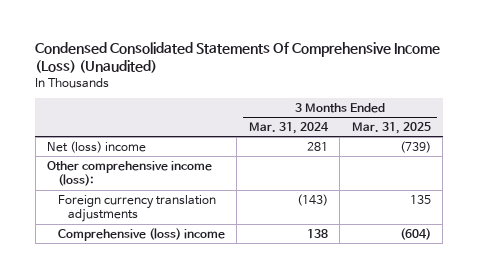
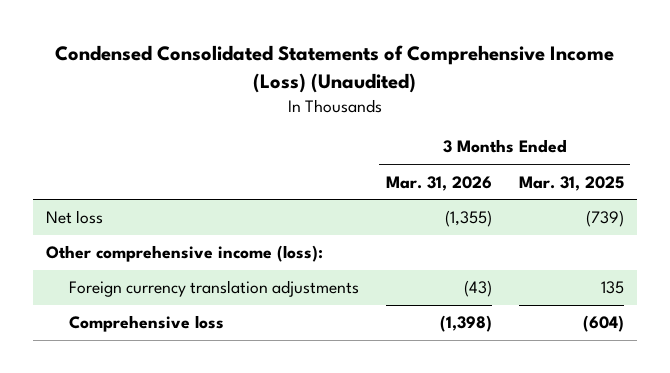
[35,42,441,74] Condensed Consolidated Statements Of Comprehensive Income (Loss) (Unaudited) -> [55,45,615,93] Condensed Consolidated Statements of Comprehensive Income (Loss) (Unaudited)
[248,121,329,134] Mar. 31, 2024 -> none
none -> [385,175,492,191] Mar. 31, 2026
[47,140,147,153] Net (loss) income -> [46,210,104,225] Net loss
[57,227,225,241] Comprehensive (loss) income -> [68,315,224,333] Comprehensive loss

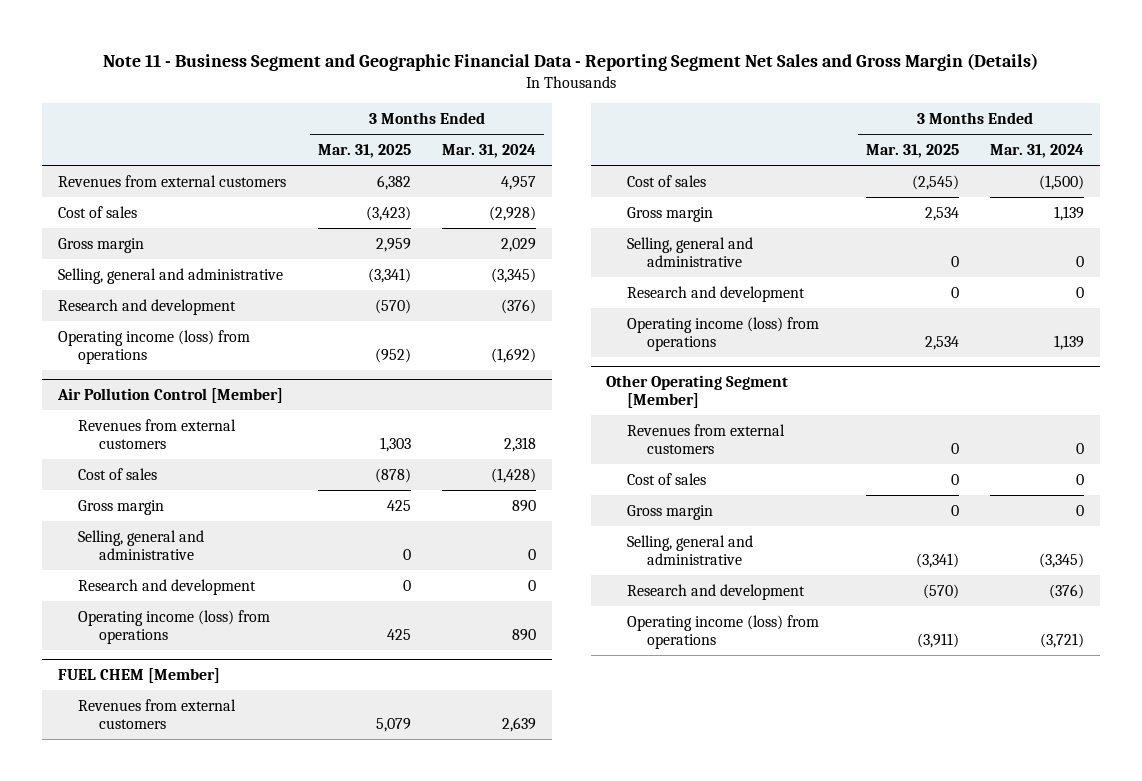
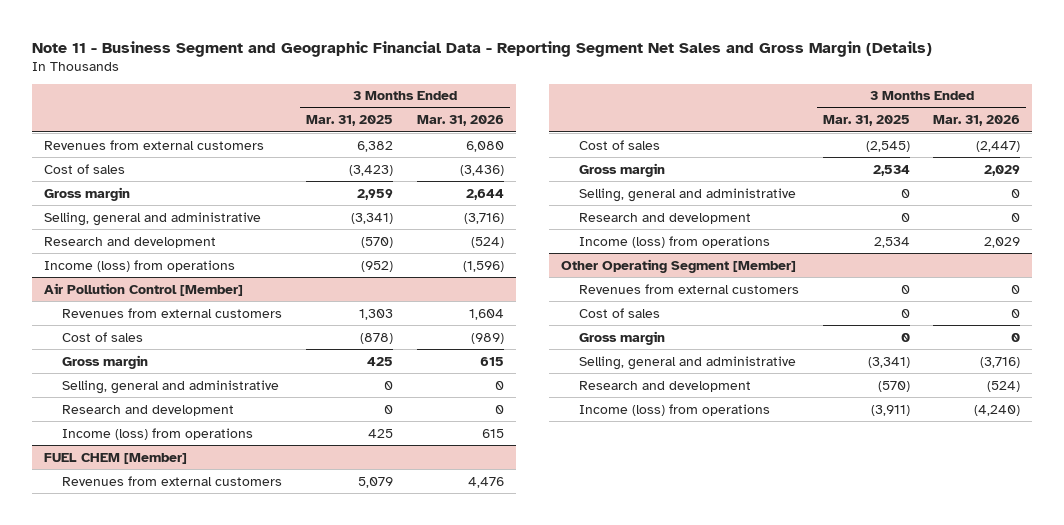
[441,143,536,158] Mar. 31, 2024 -> none
none -> [416,115,504,127] Mar. 31, 2026
[58,329,251,365] Operating income (loss) from operations -> [43,259,235,272] Income (loss) from operations
[78,609,271,645] Operating income (loss) from operations -> [62,427,254,440] Income (loss) from operations
[626,316,819,352] Operating income (loss) from operations -> [578,235,770,248] Income (loss) from operations
[626,614,819,650] Operating income (loss) from operations -> [578,403,770,416] Income (loss) from operations

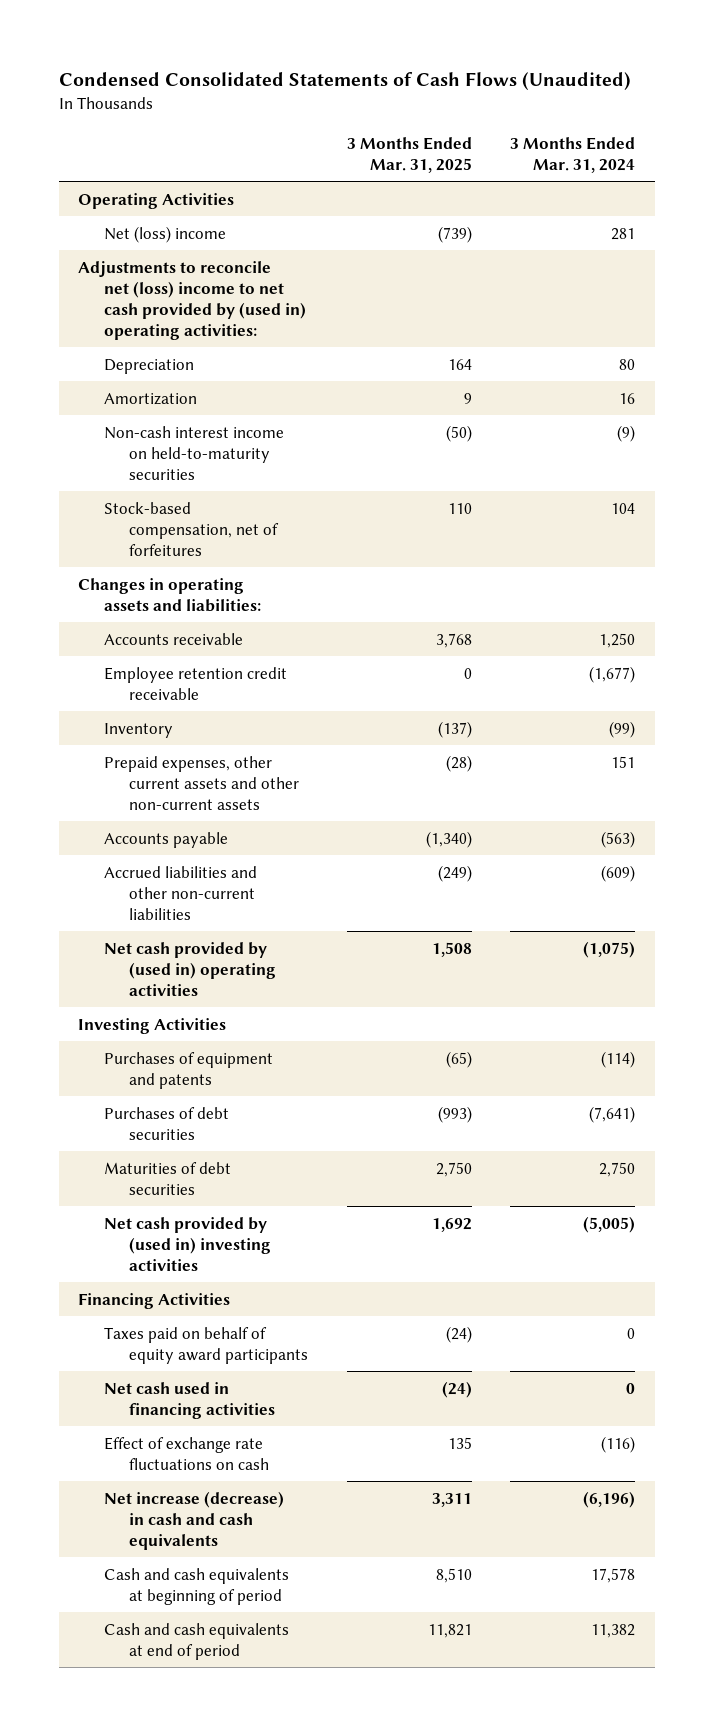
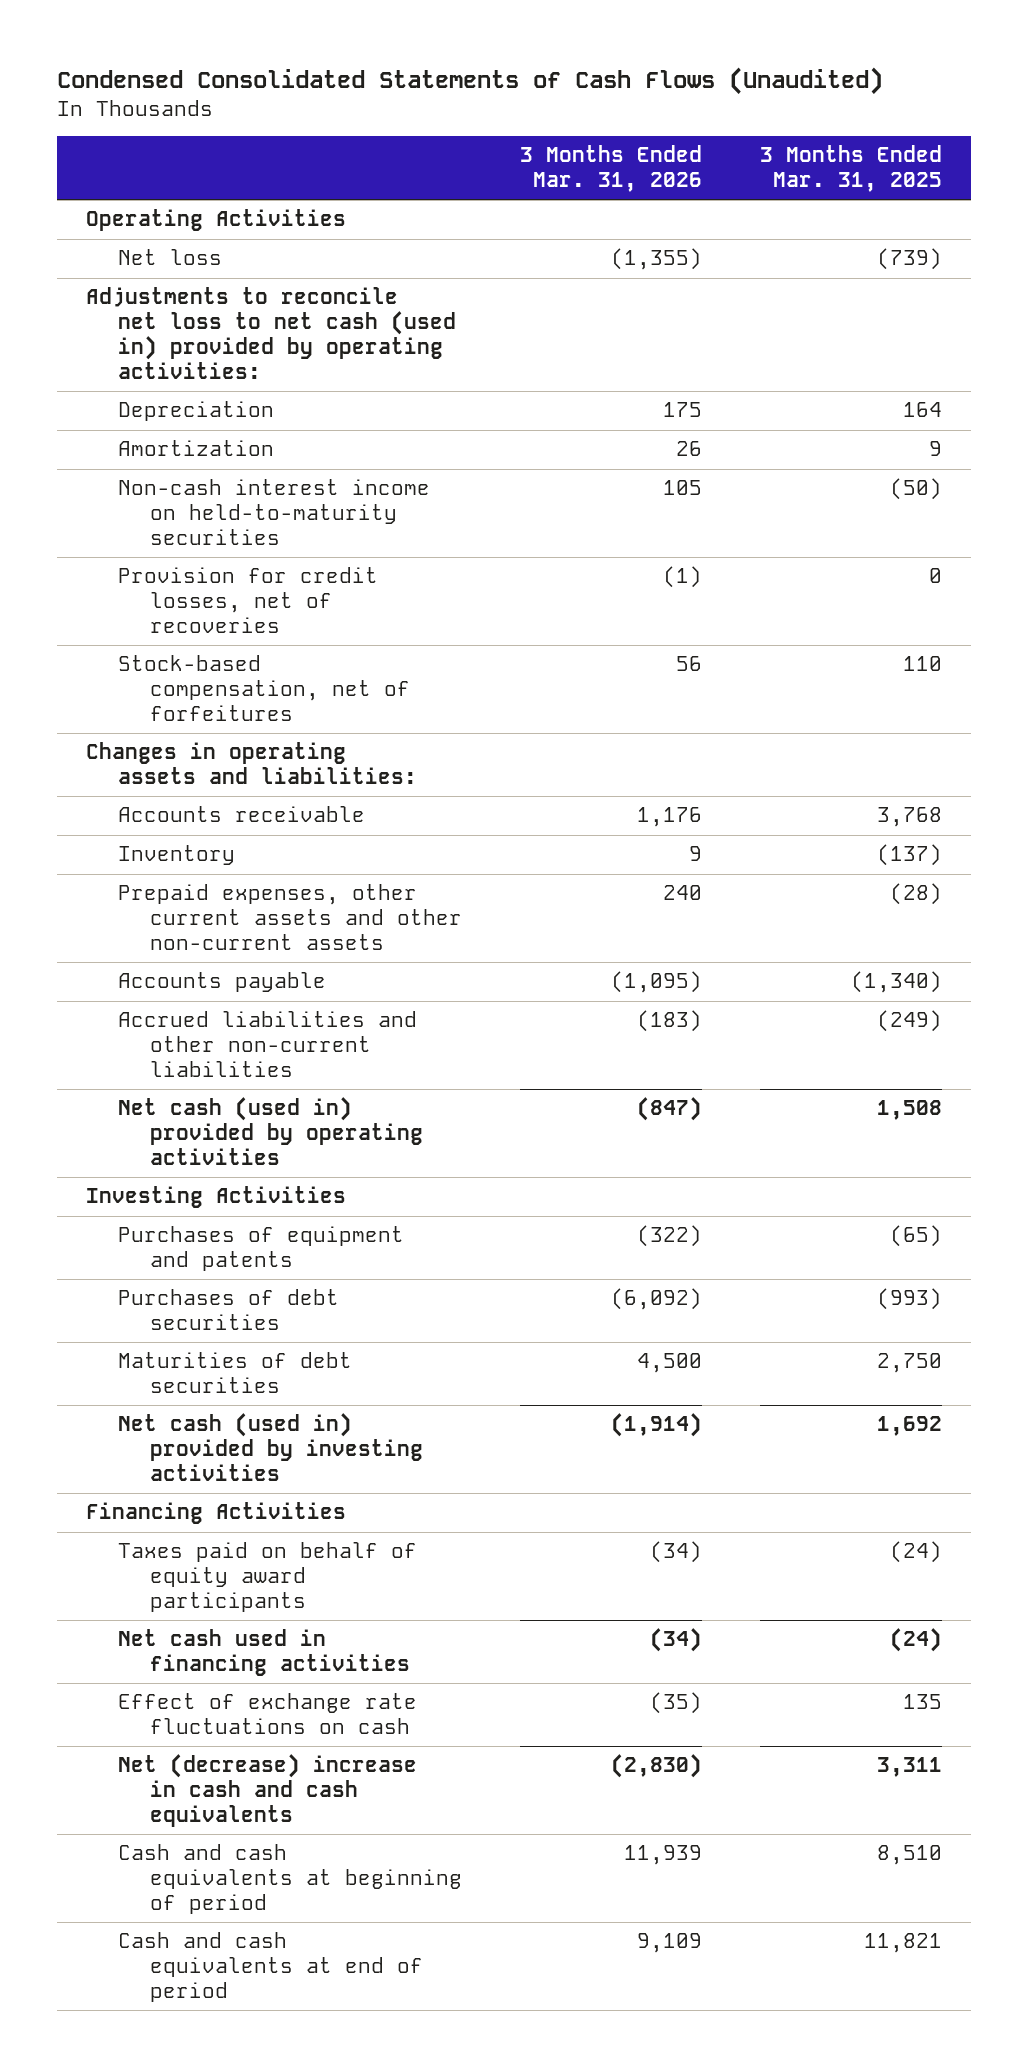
[510,136,636,173] 3 Months Ended Mar. 31, 2024 -> none
none -> [520,145,703,193] 3 Months Ended Mar. 31, 2026
[103,225,226,243] Net (loss) income -> [117,249,222,266] Net loss
[78,260,306,340] Adjustments to reconcile net (loss) income to net cash provided by (used in) operating activities: -> [85,287,456,379] Adjustments to reconcile net loss to net cash (used in) provided by operating activities:
none -> [117,567,378,633] Provision for credit losses, net of recoveries
[103,666,287,700] Employee retention credit receivable -> none
[103,941,277,996] Net cash provided by (used in) operating activities -> [117,1097,424,1165] Net cash (used in) provided by operating activities
[103,1216,272,1271] Net cash provided by (used in) investing activities -> [117,1413,424,1481] Net cash (used in) provided by investing activities
[103,1490,284,1550] Net increase (decrease) in cash and cash equivalents -> [117,1754,417,1827] Net (decrease) increase in cash and cash equivalents

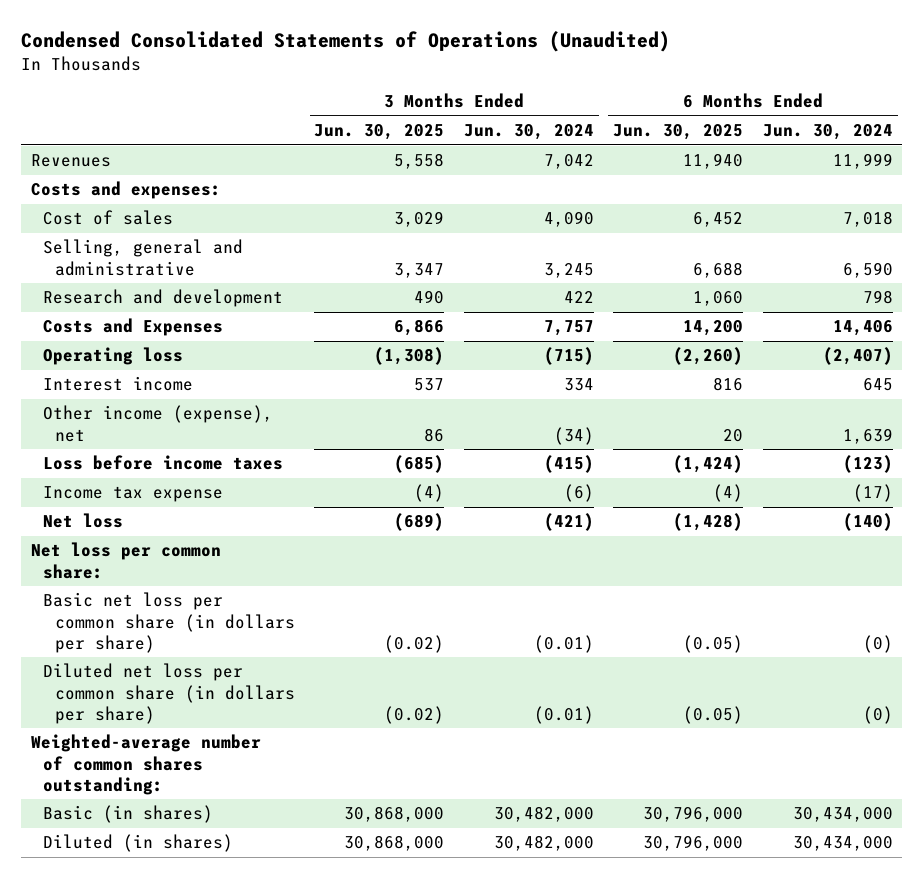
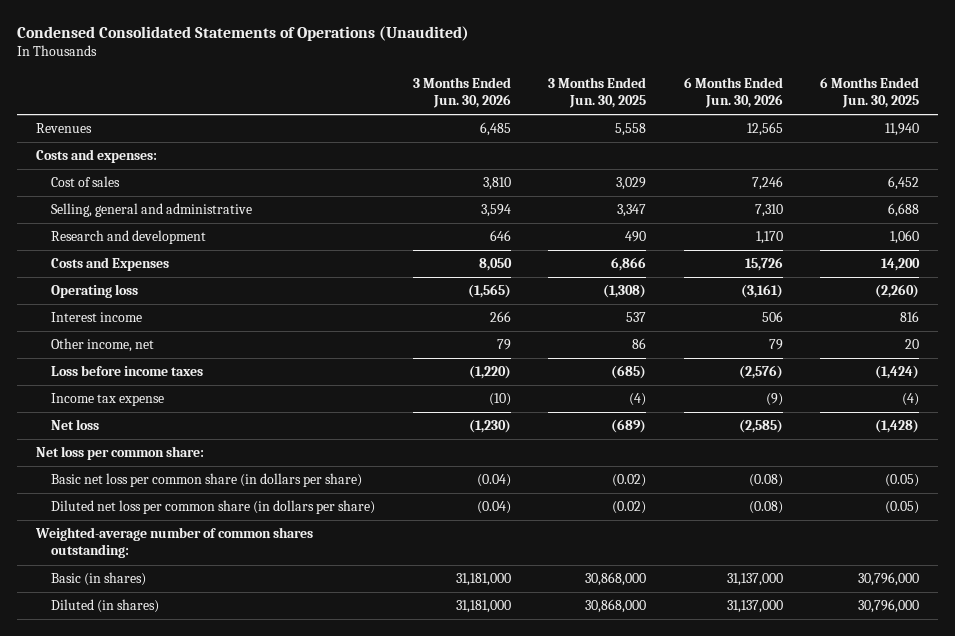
[463,124,594,141] Jun. 30, 2024 -> none
[762,124,893,141] Jun. 30, 2024 -> none
none -> [412,77,511,109] 3 Months Ended Jun. 30, 2026
none -> [683,77,783,109] 6 Months Ended Jun. 30, 2026
[43,405,274,442] Other income (expense), net -> [51,338,155,353] Other income, net

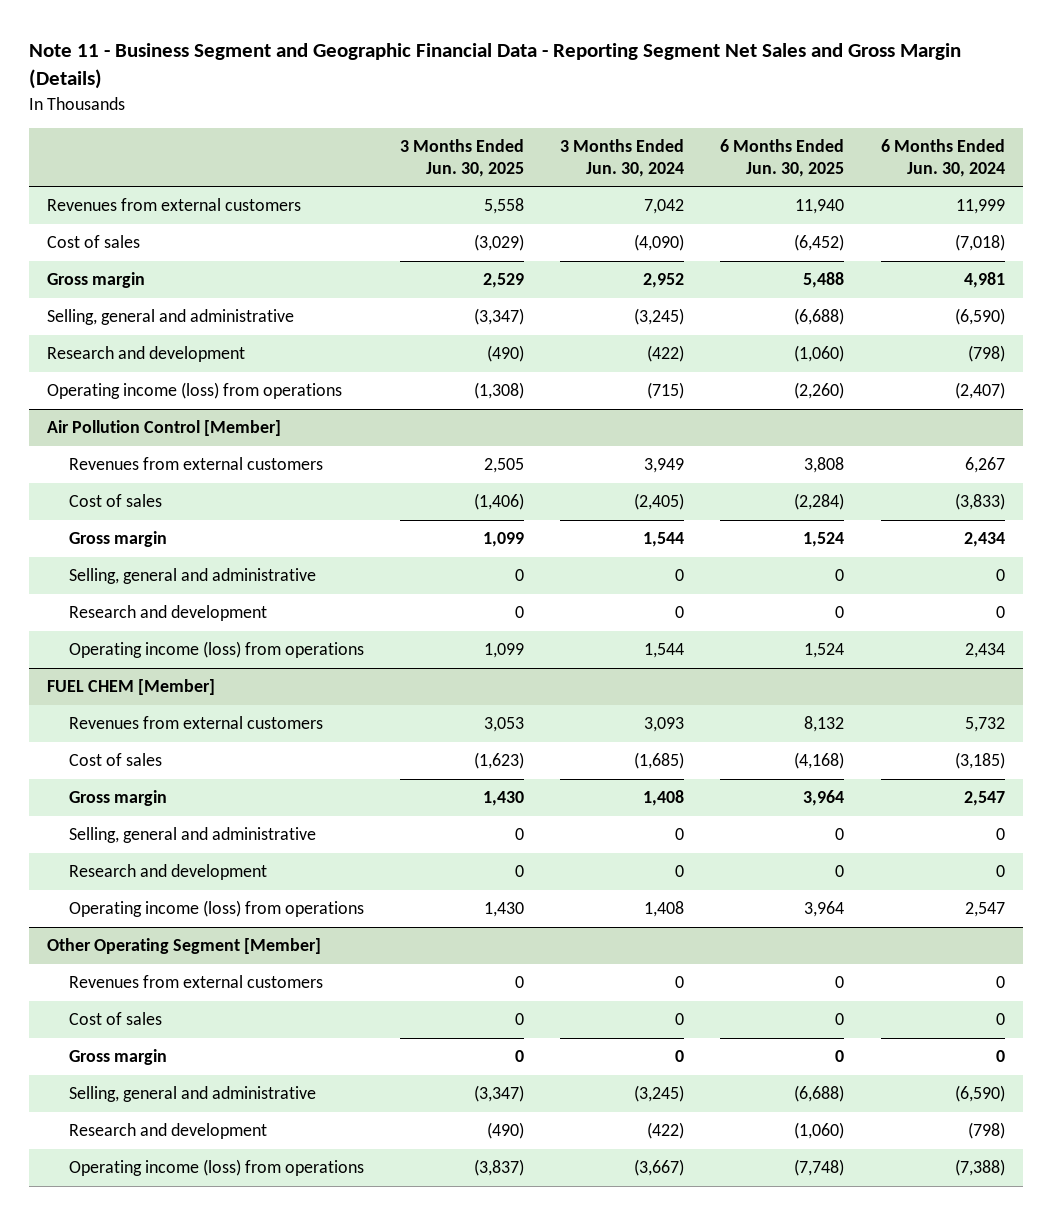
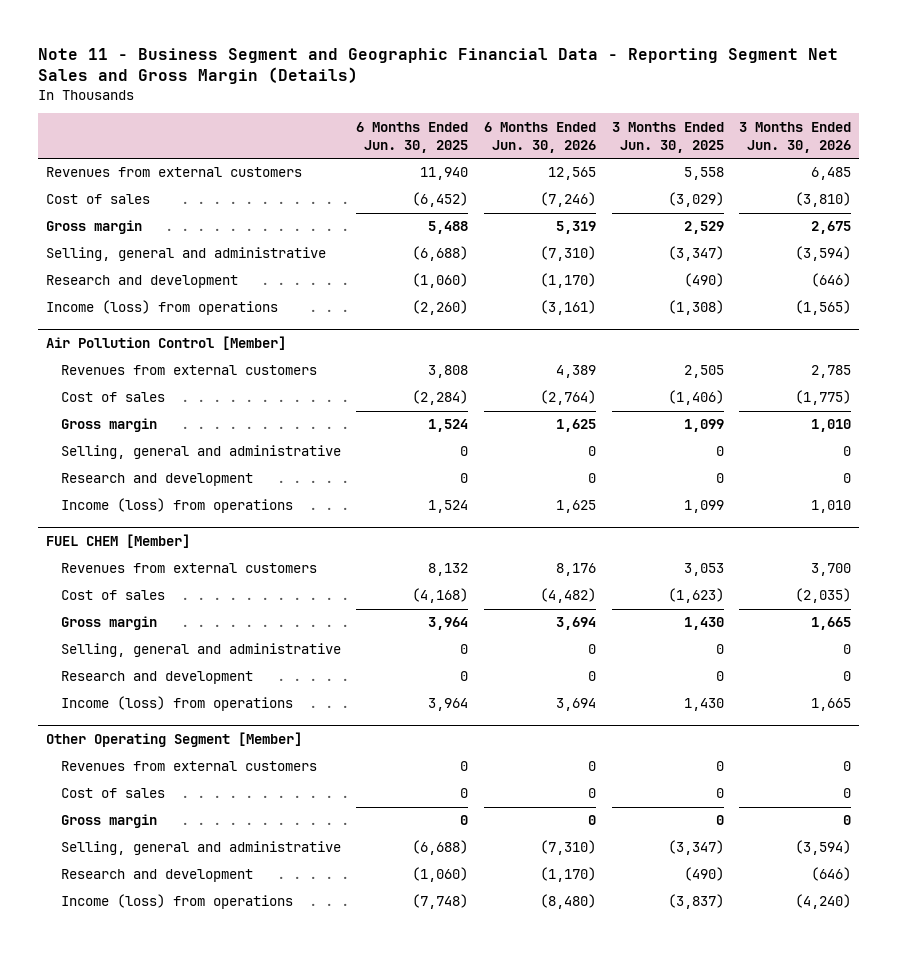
[560,139,685,178] 3 Months Ended Jun. 30, 2024 -> none
[880,139,1005,178] 6 Months Ended Jun. 30, 2024 -> none
none -> [484,121,597,153] 6 Months Ended Jun. 30, 2026
none -> [739,121,852,153] 3 Months Ended Jun. 30, 2026
[46,382,342,400] Operating income (loss) from operations -> [45,300,278,316] Income (loss) from operations
[69,641,365,659] Operating income (loss) from operations -> [60,498,293,514] Income (loss) from operations
[69,900,365,918] Operating income (loss) from operations -> [60,696,293,712] Income (loss) from operations
[69,1159,365,1177] Operating income (loss) from operations -> [60,894,293,910] Income (loss) from operations

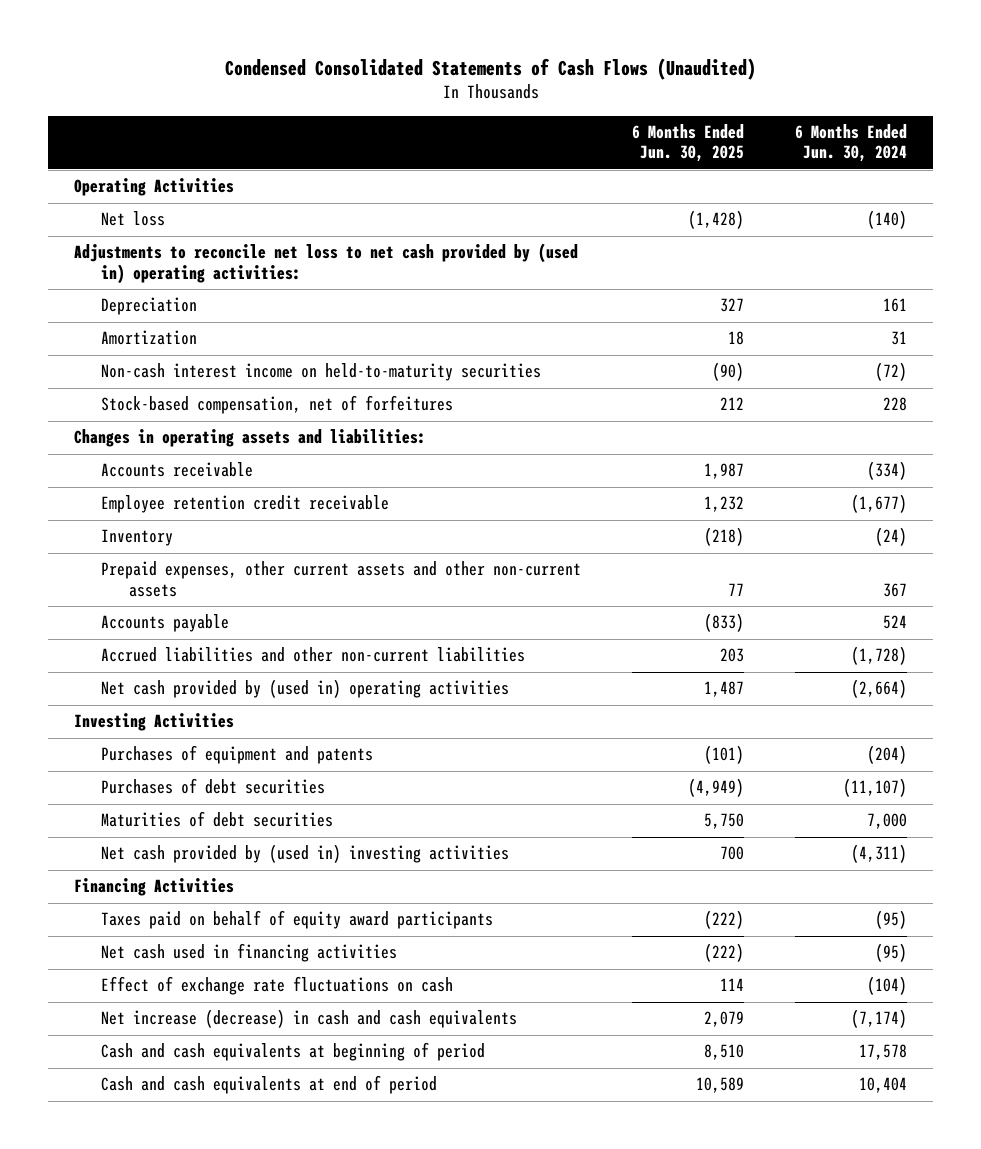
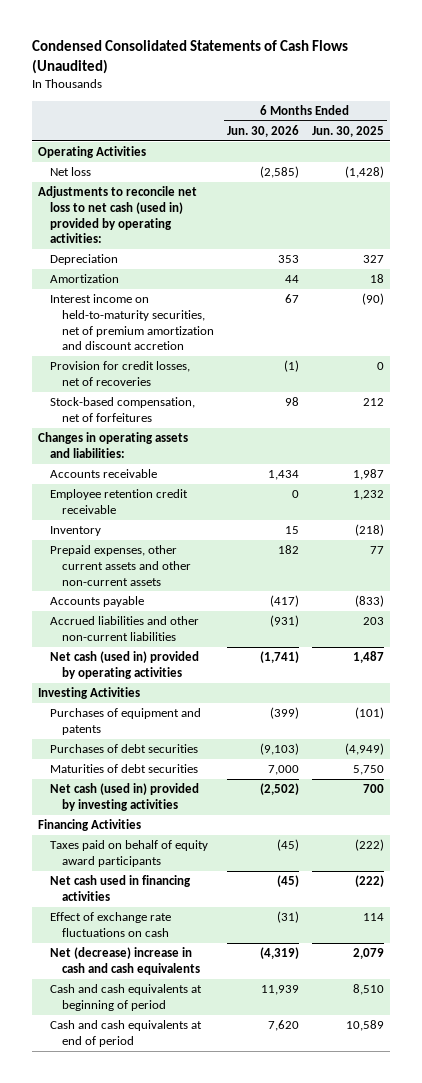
[795,124,908,163] 6 Months Ended Jun. 30, 2024 -> none
none -> [227,125,300,138] Jun. 30, 2026
[73,243,578,284] Adjustments to reconcile net loss to net cash provided by (used in) operating activities: -> [38,186,198,244] Adjustments to reconcile net loss to net cash (used in) provided by operating activities:
[101,363,542,382] Non-cash interest income on held-to-maturity securities -> none
none -> [50,294,215,351] Interest income on held-to-maturity securities, net of premium amortization and discount accretion
none -> [50,361,191,386] Provision for credit losses, net of recoveries
[101,679,510,699] Net cash provided by (used in) operating activities -> [50,651,200,679] Net cash (used in) provided by operating activities
[101,844,510,864] Net cash provided by (used in) investing activities -> [50,783,200,811] Net cash (used in) provided by investing activities
[101,1009,518,1029] Net increase (decrease) in cash and cash equivalents -> [50,947,201,975] Net (decrease) increase in cash and cash equivalents

